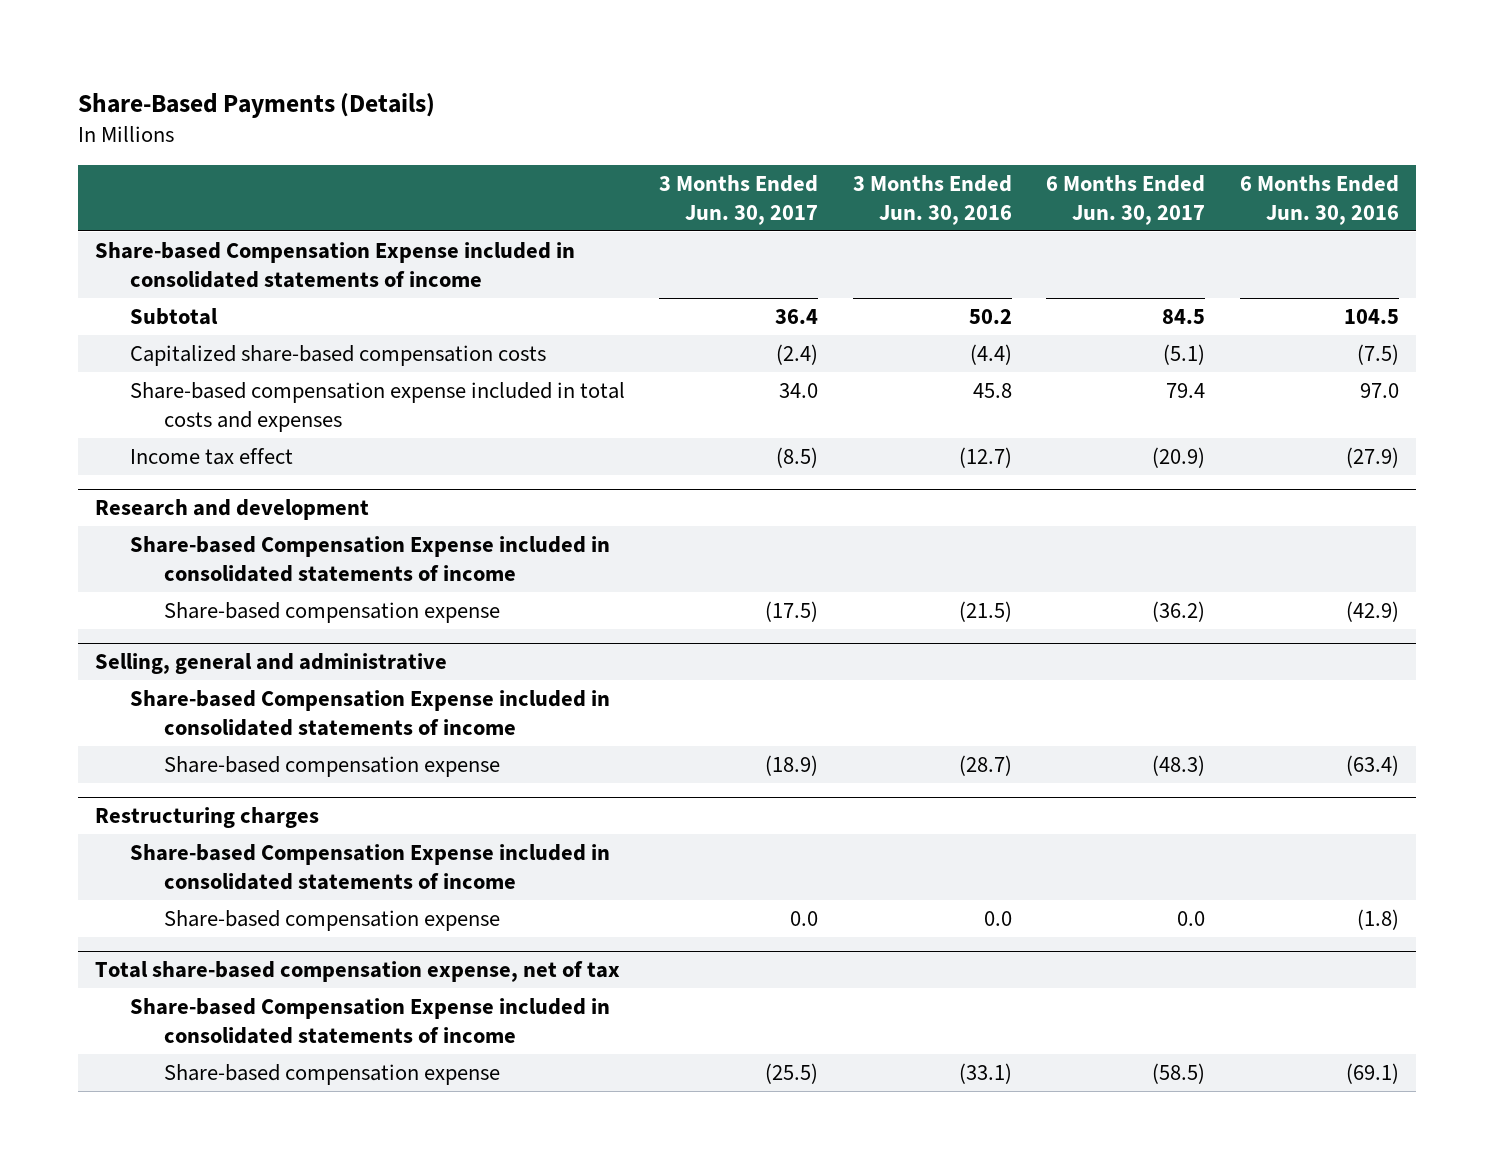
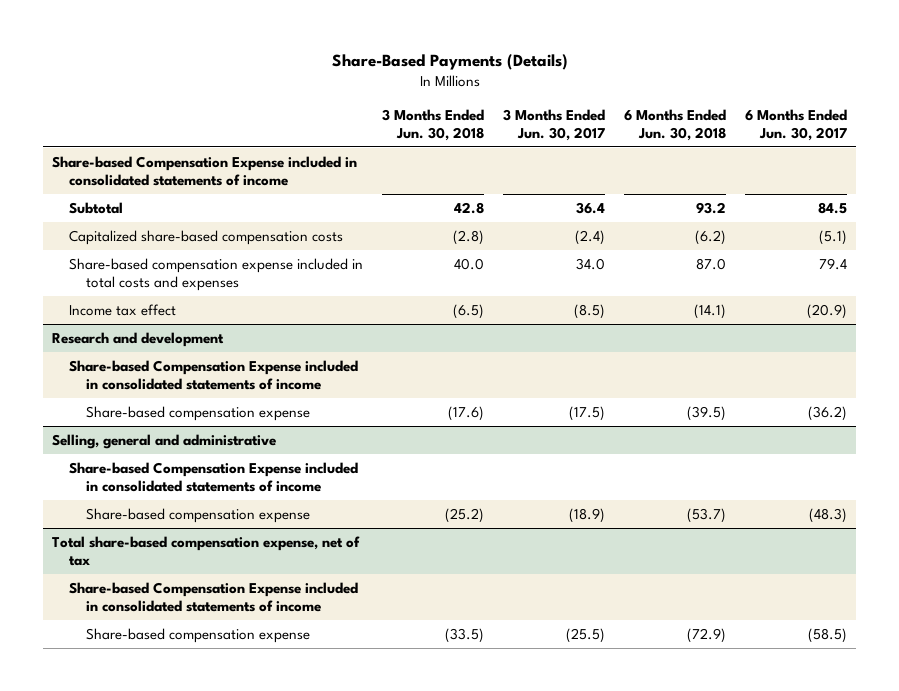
[852,174,1012,225] 3 Months Ended Jun. 30, 2016 -> none
[1239,174,1399,225] 6 Months Ended Jun. 30, 2016 -> none
none -> [382,108,485,141] 3 Months Ended Jun. 30, 2018
none -> [624,108,727,141] 6 Months Ended Jun. 30, 2018
[94,807,319,829] Restructuring charges -> none
[129,843,610,890] Share-based Compensation Expense included in consolidated statements of income -> none
[164,909,501,931] Share-based compensation expense -> none

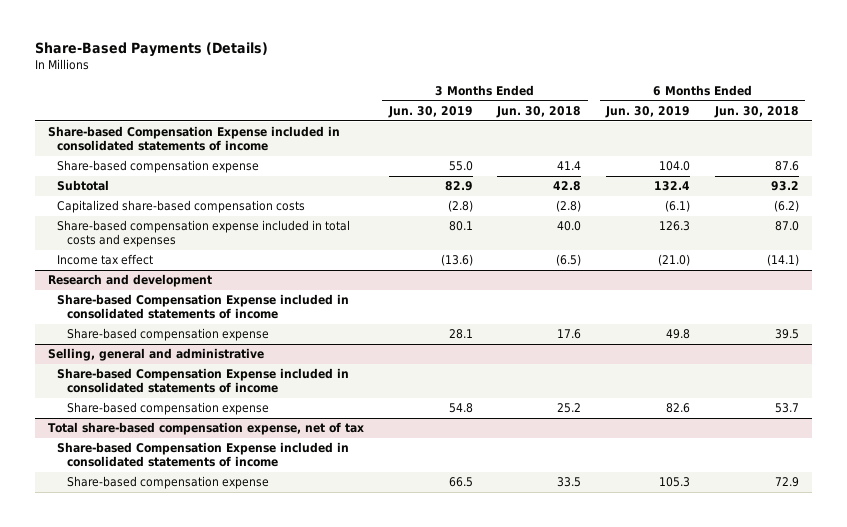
[503,108,606,141] 3 Months Ended Jun. 30, 2017 -> none
[744,108,847,141] 6 Months Ended Jun. 30, 2017 -> none
none -> [387,105,473,118] Jun. 30, 2019
none -> [605,105,691,118] Jun. 30, 2019
none -> [57,160,260,174] Share-based compensation expense
[448,405,485,421] (17.6) -> [557,329,582,340] 17.6
[687,405,727,421] (39.5) -> [775,329,800,340] 39.5
[445,507,485,523] (25.2) -> [557,403,582,414] 25.2
[687,507,727,523] (53.7) -> [775,403,800,414] 53.7
[445,627,485,643] (33.5) -> [557,477,582,488] 33.5
[687,627,727,643] (72.9) -> [775,477,800,488] 72.9

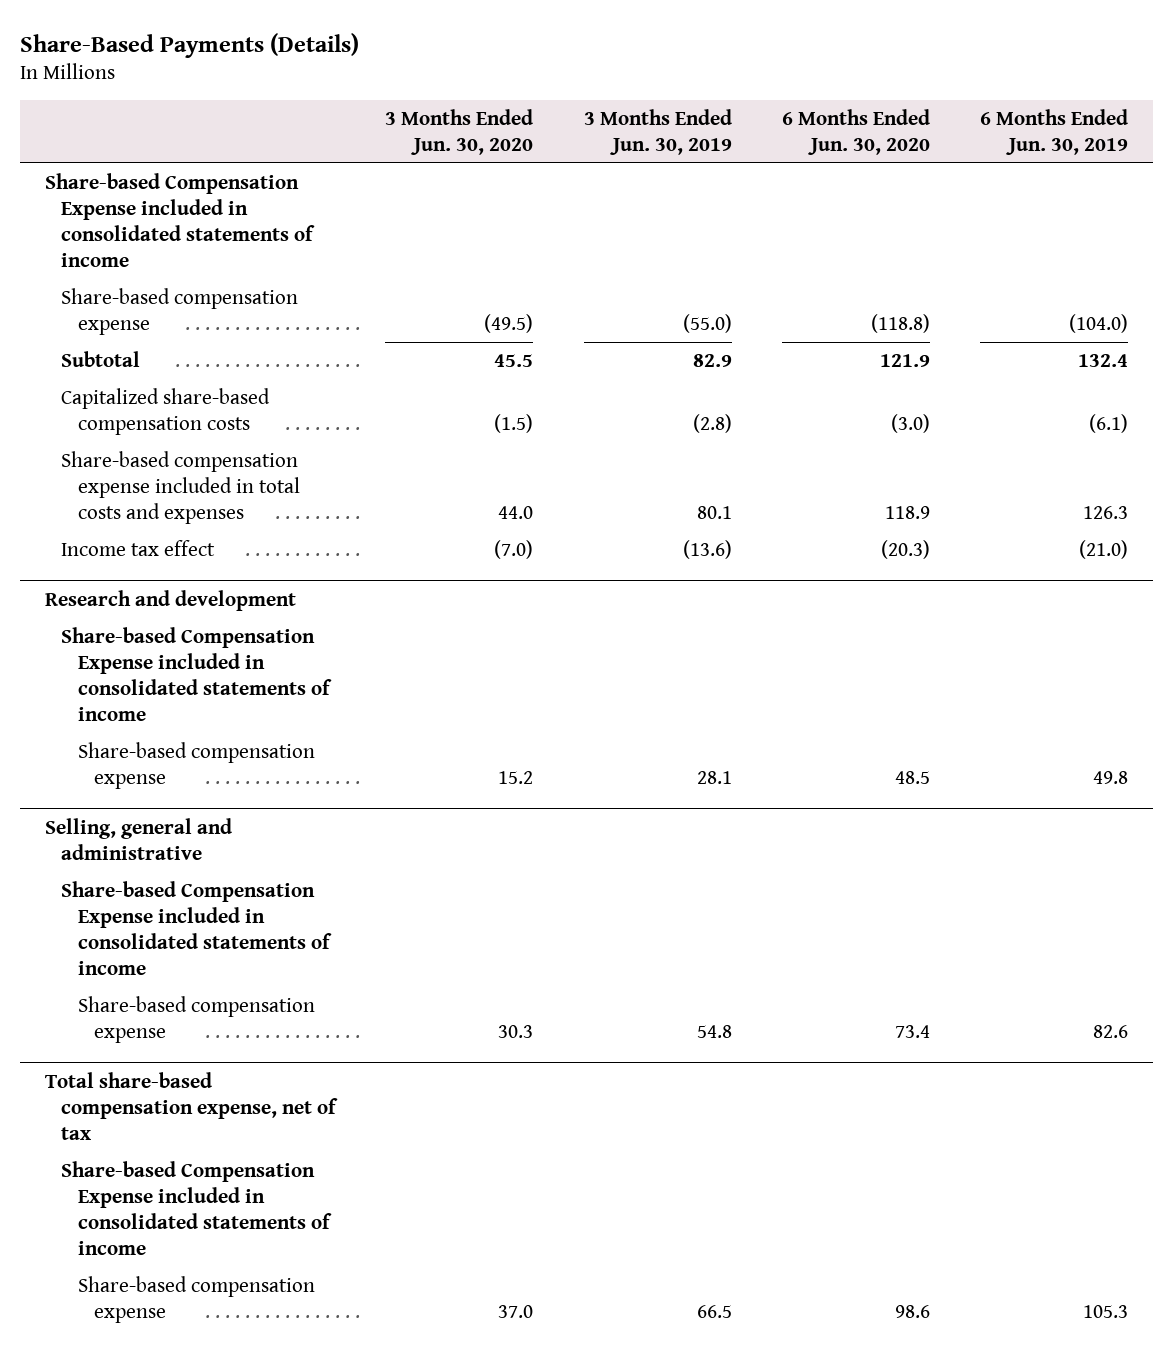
[496,105,582,118] Jun. 30, 2018 -> none
[714,105,800,118] Jun. 30, 2018 -> none
none -> [385,108,534,155] 3 Months Ended Jun. 30, 2020
none -> [781,108,930,155] 6 Months Ended Jun. 30, 2020
[448,161,473,172] 55.0 -> [682,313,732,333] (55.0)
[659,161,691,172] 104.0 -> [1068,313,1128,333] (104.0)

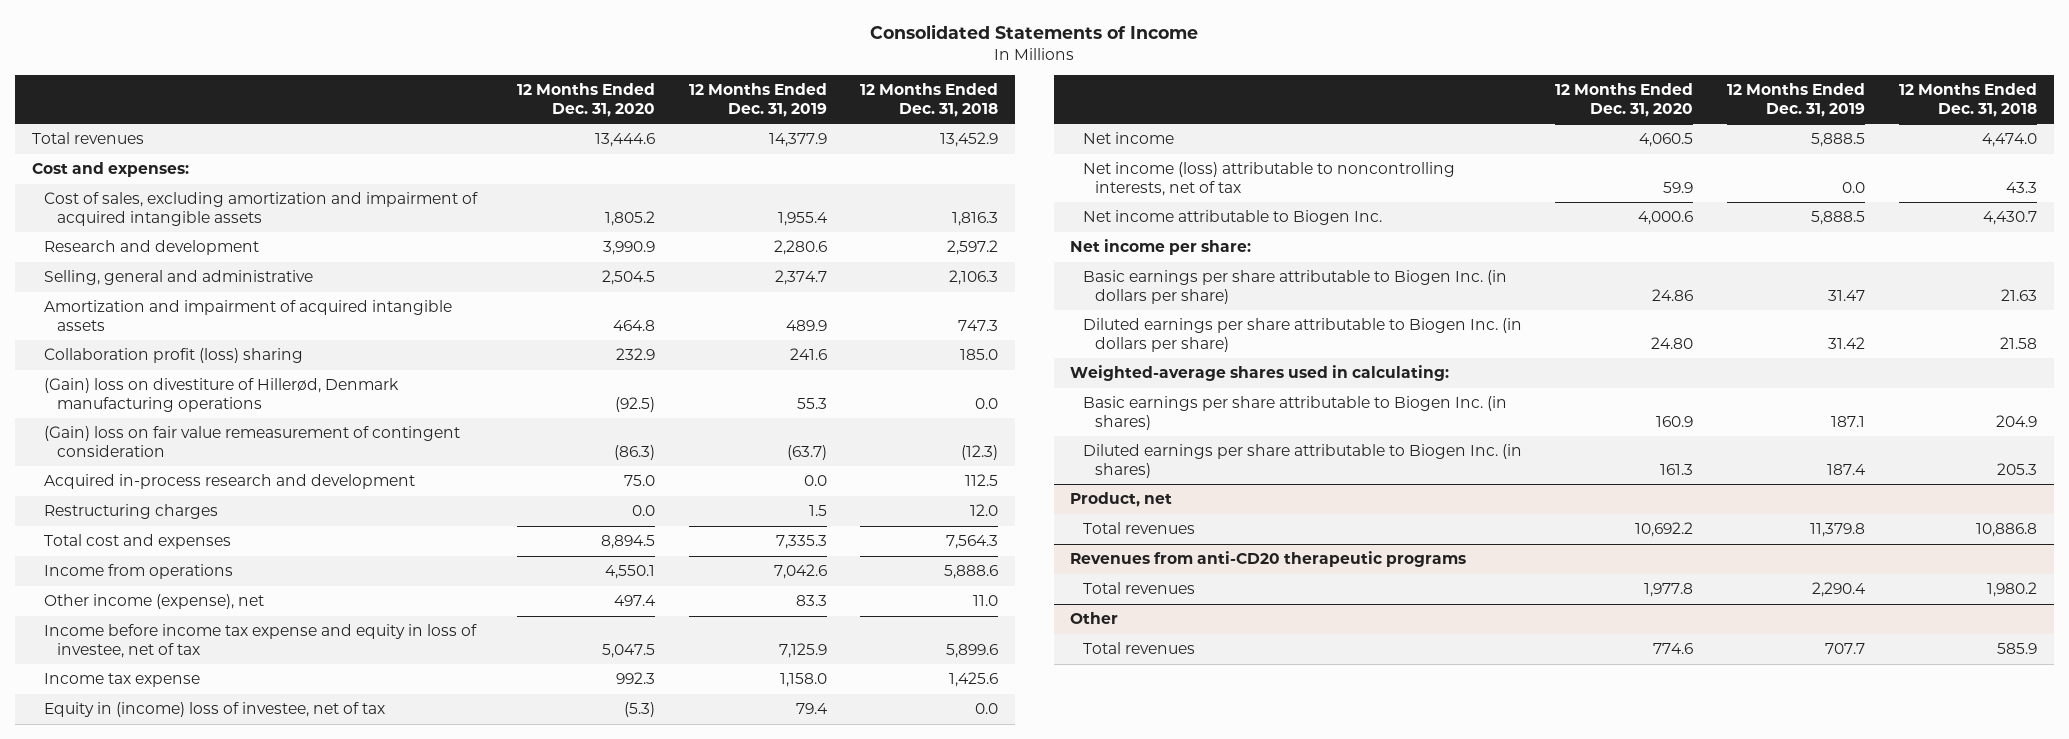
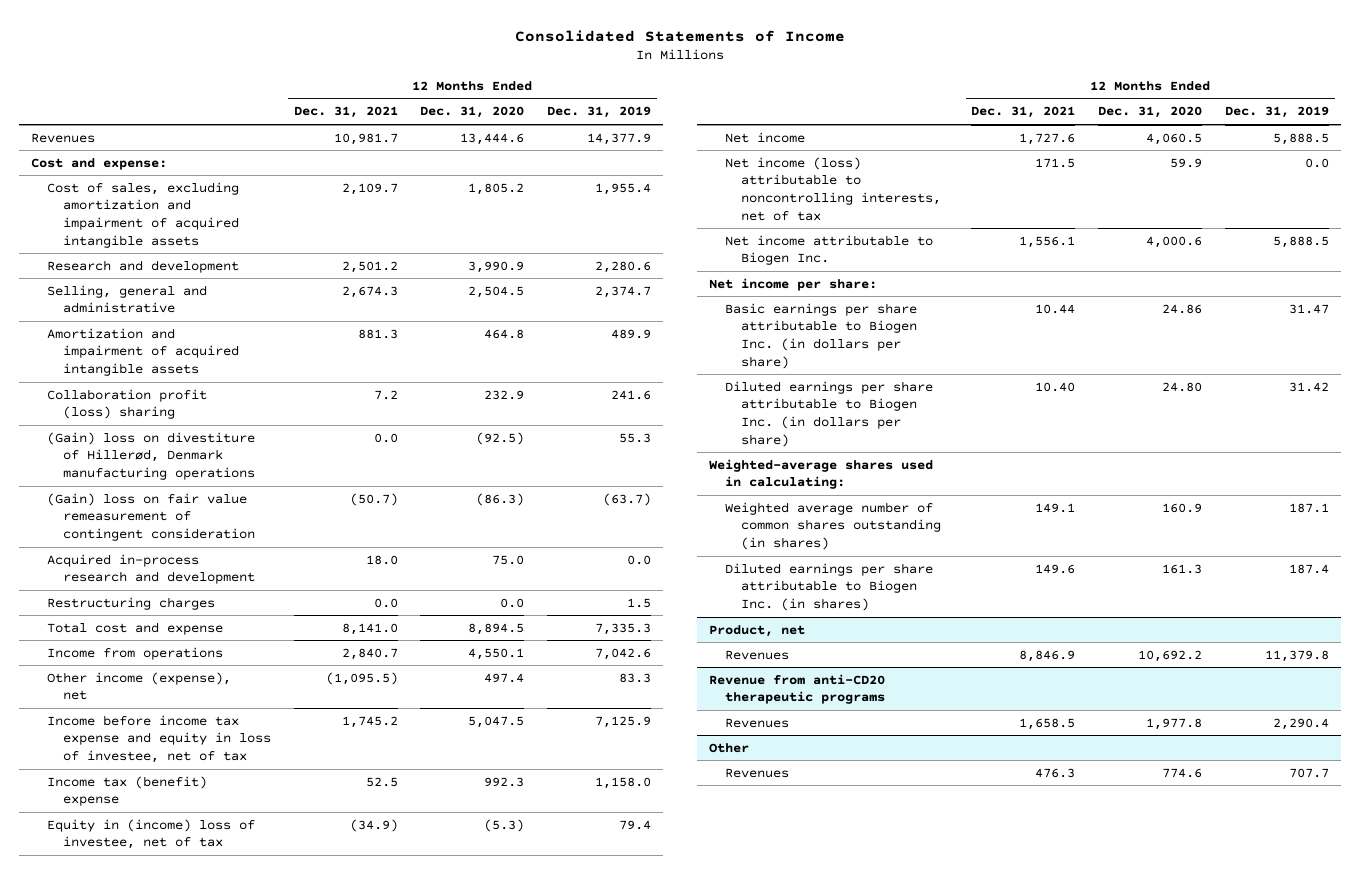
[860,83,999,117] 12 Months Ended Dec. 31, 2018 -> none
none -> [293,106,398,119] Dec. 31, 2021
[32,132,145,145] Total revenues -> [30,132,95,143] Revenues
[32,162,190,178] Cost and expenses: -> [30,157,167,170] Cost and expense:
[44,534,232,550] Total cost and expenses -> [46,621,223,635] Total cost and expense
[44,673,201,688] Income tax expense -> [46,775,207,807] Income tax (benefit) expense
[1082,396,1507,430] Basic earnings per share attributable to Biogen Inc. (in shares) -> [724,501,941,551] Weighted average number of common shares outstanding (in shares)
[1082,522,1195,535] Total revenues -> [724,649,789,660] Revenues
[1070,551,1467,568] Revenues from anti-CD20 therapeutic programs -> [708,673,885,705] Revenue from anti-CD20 therapeutic programs
[1082,582,1195,595] Total revenues -> [724,717,789,728] Revenues
[1082,642,1195,655] Total revenues -> [724,767,789,778] Revenues

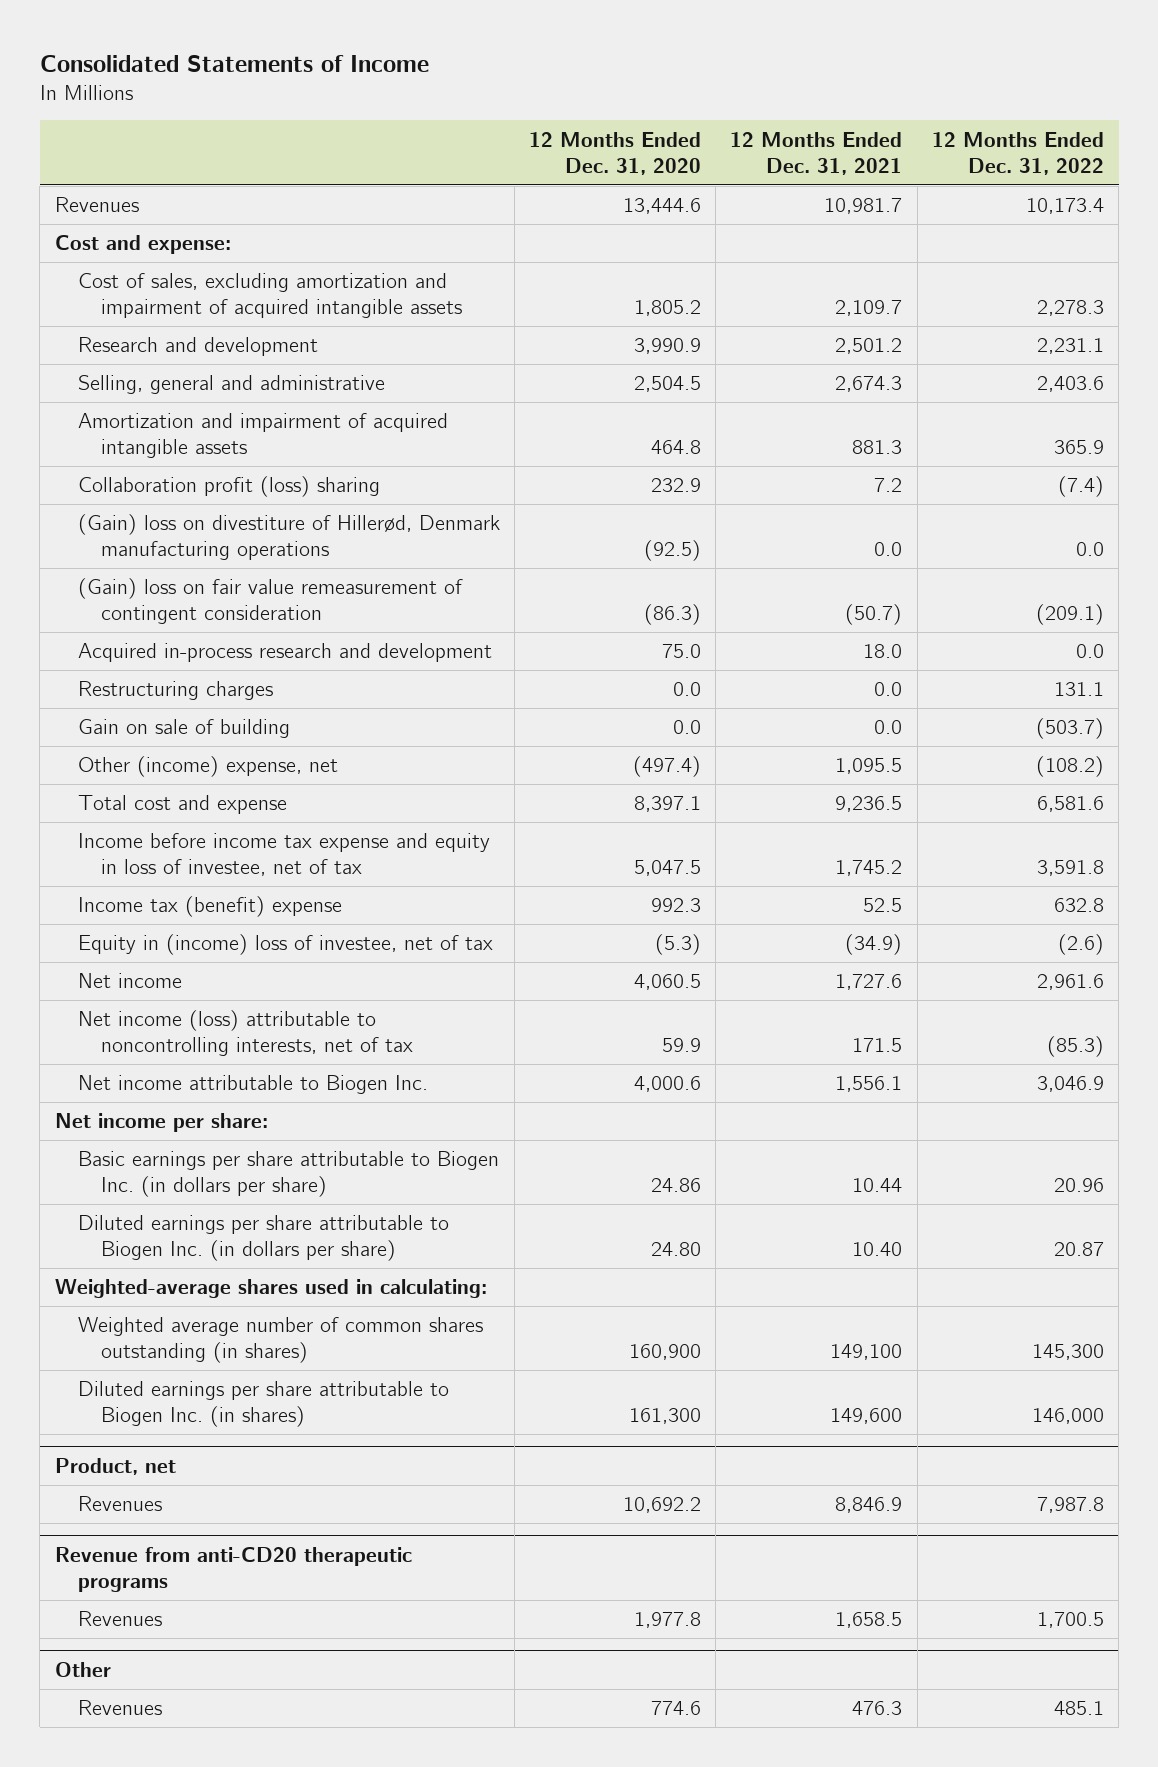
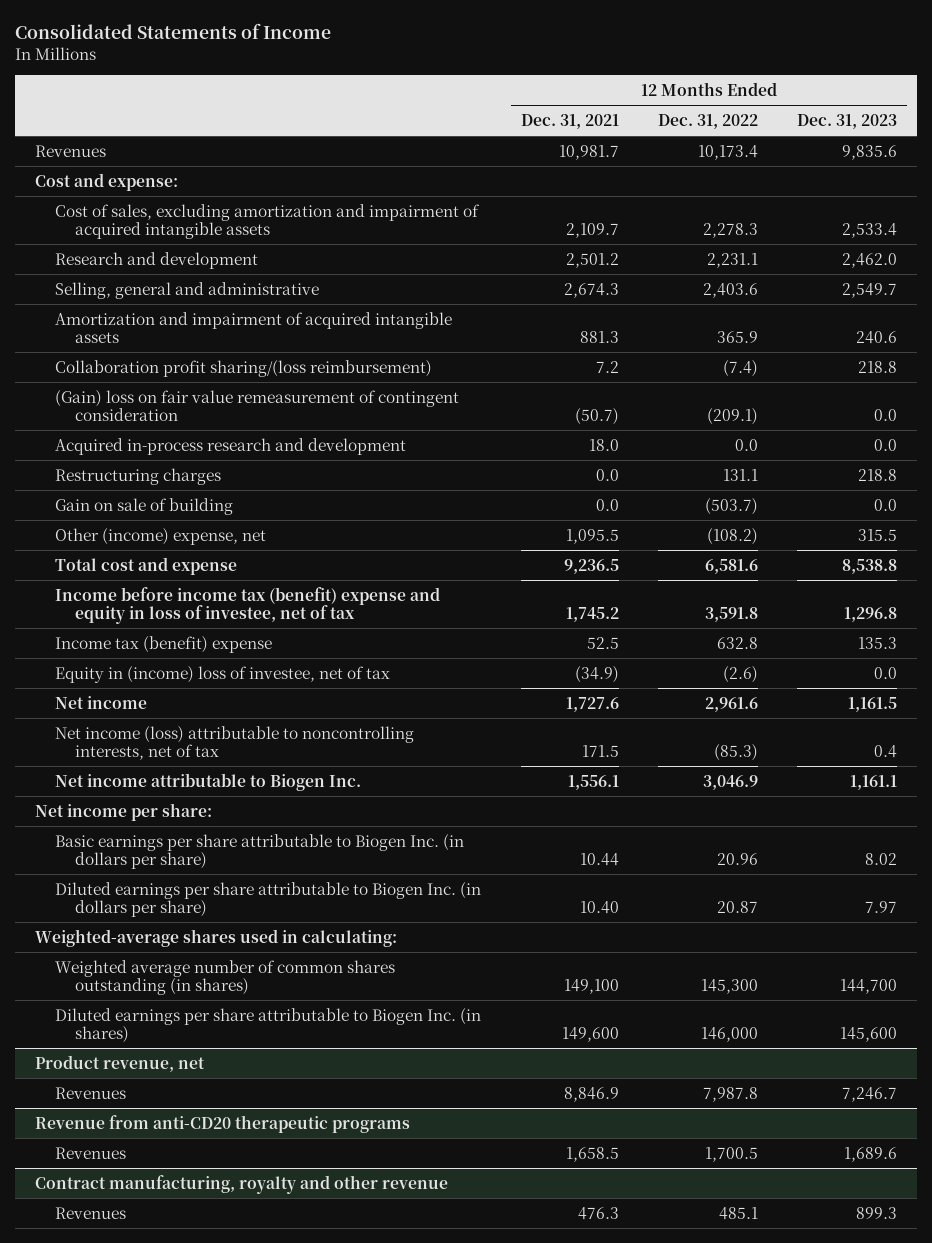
[529,131,702,175] 12 Months Ended Dec. 31, 2020 -> none
none -> [797,113,898,129] Dec. 31, 2023
[77,514,500,561] (Gain) loss on divestiture of Hillerød, Denmark manufacturing operations -> none
[77,476,380,498] Collaboration profit (loss) sharing -> [55,359,433,377] Collaboration profit sharing/(loss reimbursement)
[77,833,490,877] Income before income tax expense and equity in loss of investee, net of tax -> [55,586,441,624] Income before income tax (benefit) expense and equity in loss of investee, net of tax
[54,1458,176,1476] Product, net -> [34,1054,205,1072] Product revenue, net
[54,1662,111,1678] Other -> none
none -> [34,1174,448,1194] Contract manufacturing, royalty and other revenue

